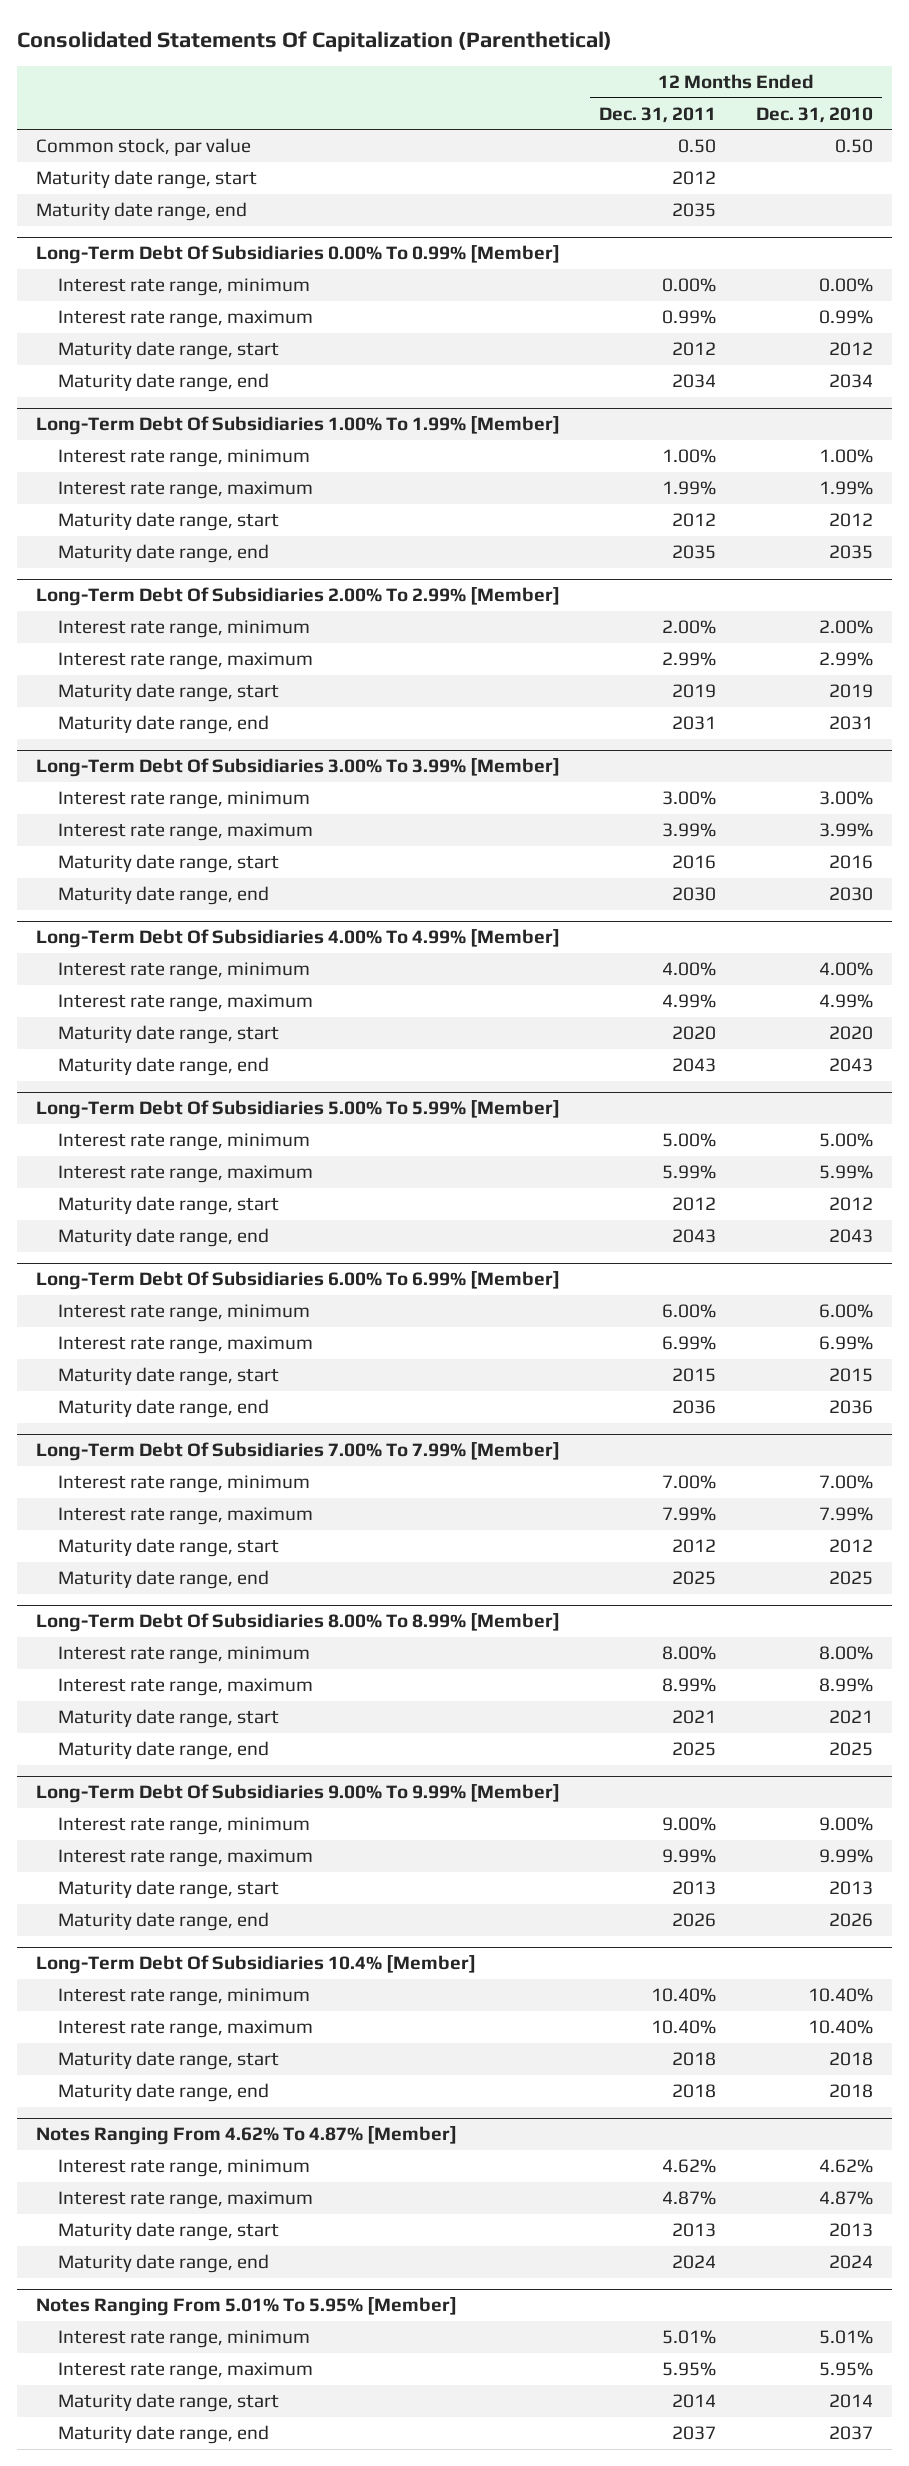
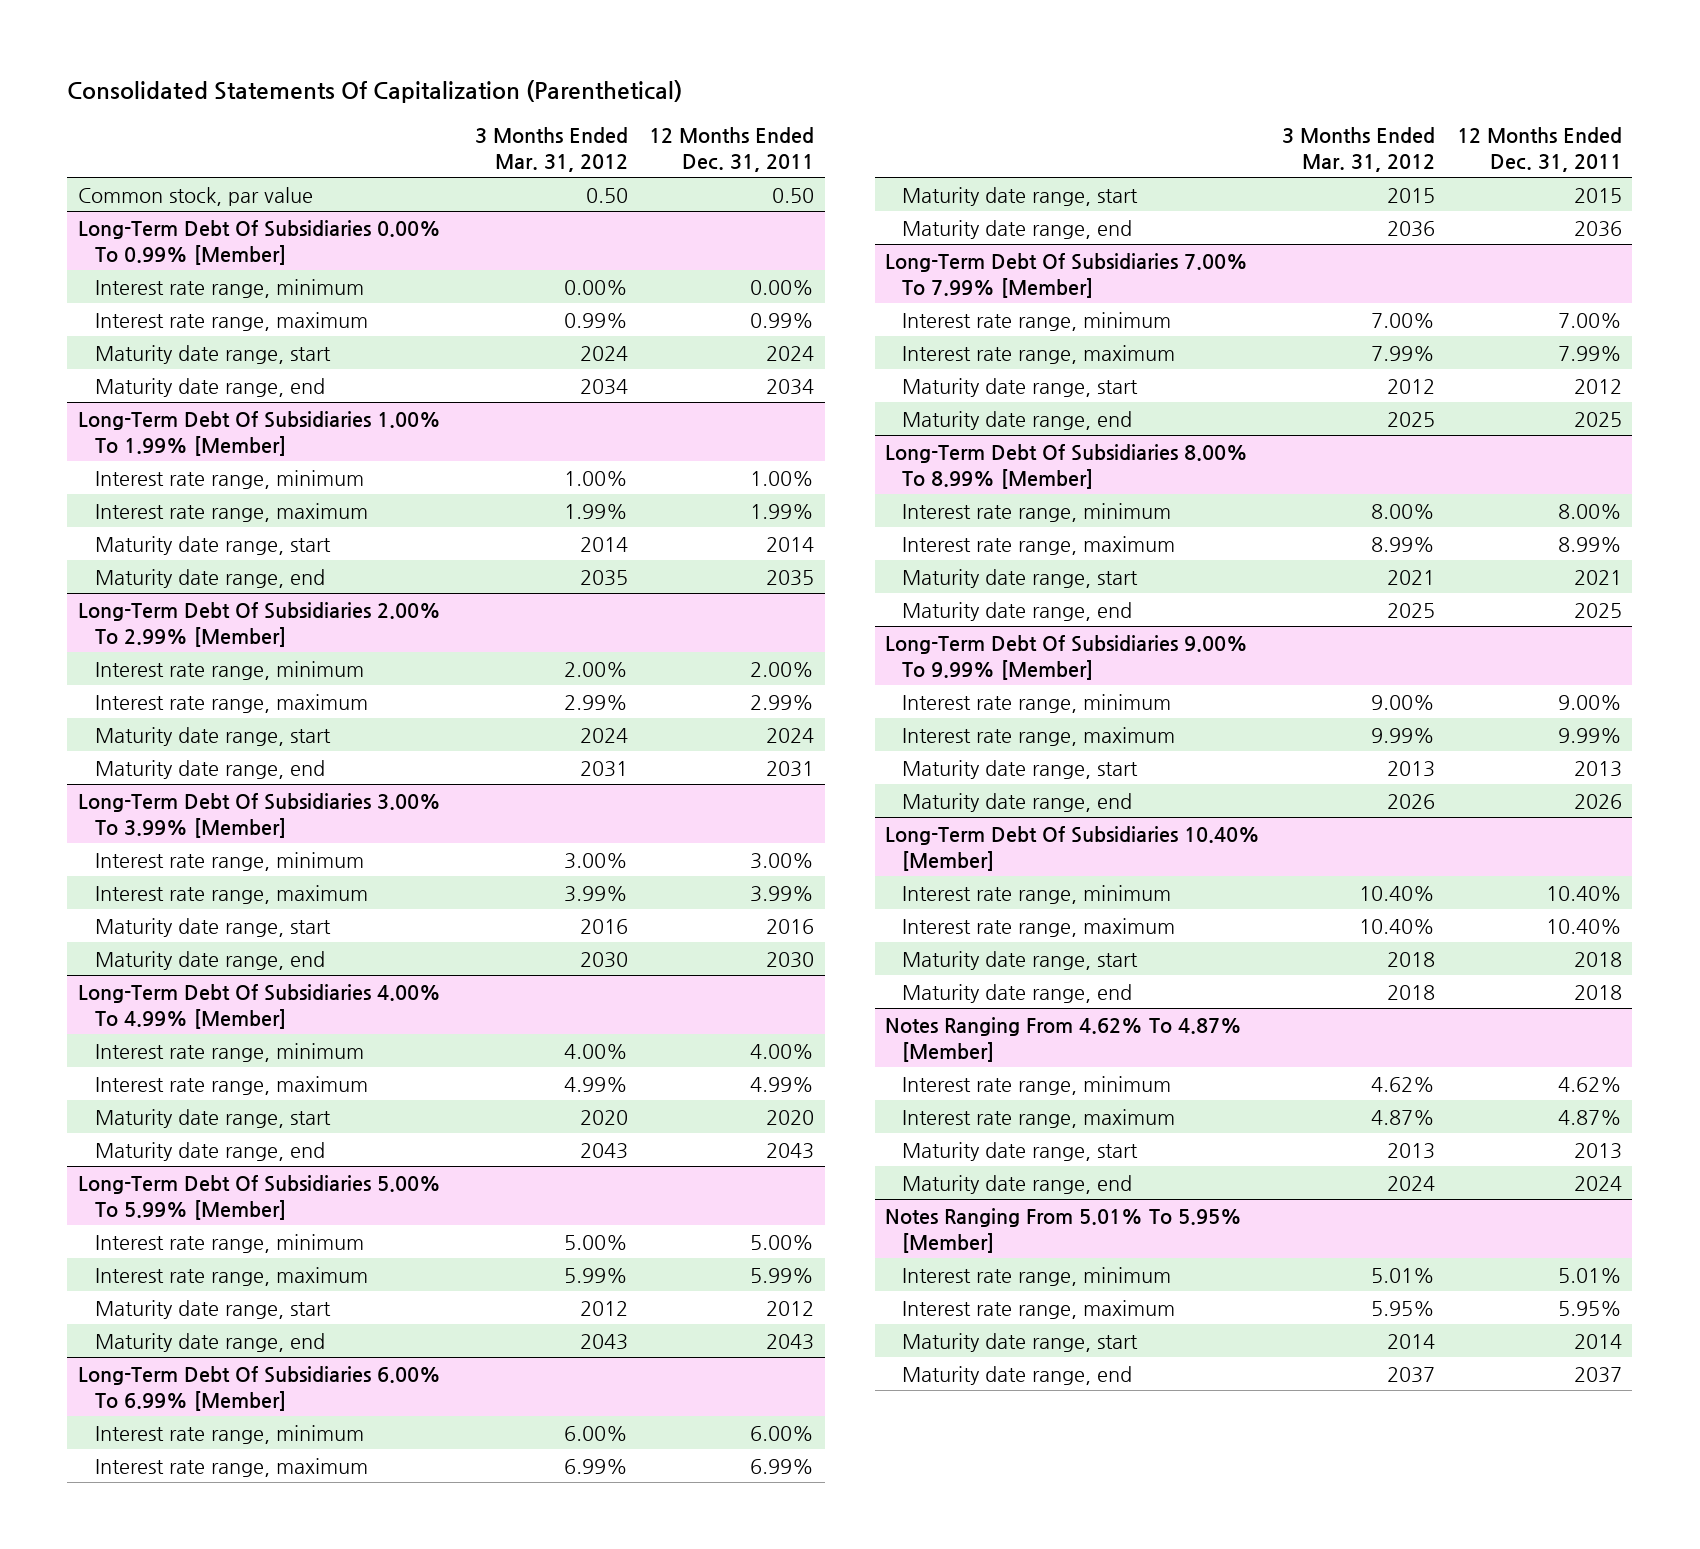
[755,106,873,123] Dec. 31, 2010 -> none
none -> [474,126,628,172] 3 Months Ended Mar. 31, 2012
[36,170,258,190] Maturity date range, start -> none
[36,202,248,222] Maturity date range, end -> none
[672,342,717,357] 2012 -> [766,345,815,361] 2024
[672,513,717,528] 2012 -> [766,536,815,552] 2014
[672,684,717,699] 2019 -> [766,727,815,743] 2024
[36,1955,477,1975] Long-Term Debt Of Subsidiaries 10.4% [Member] -> [885,825,1261,871] Long-Term Debt Of Subsidiaries 10.40% [Member]

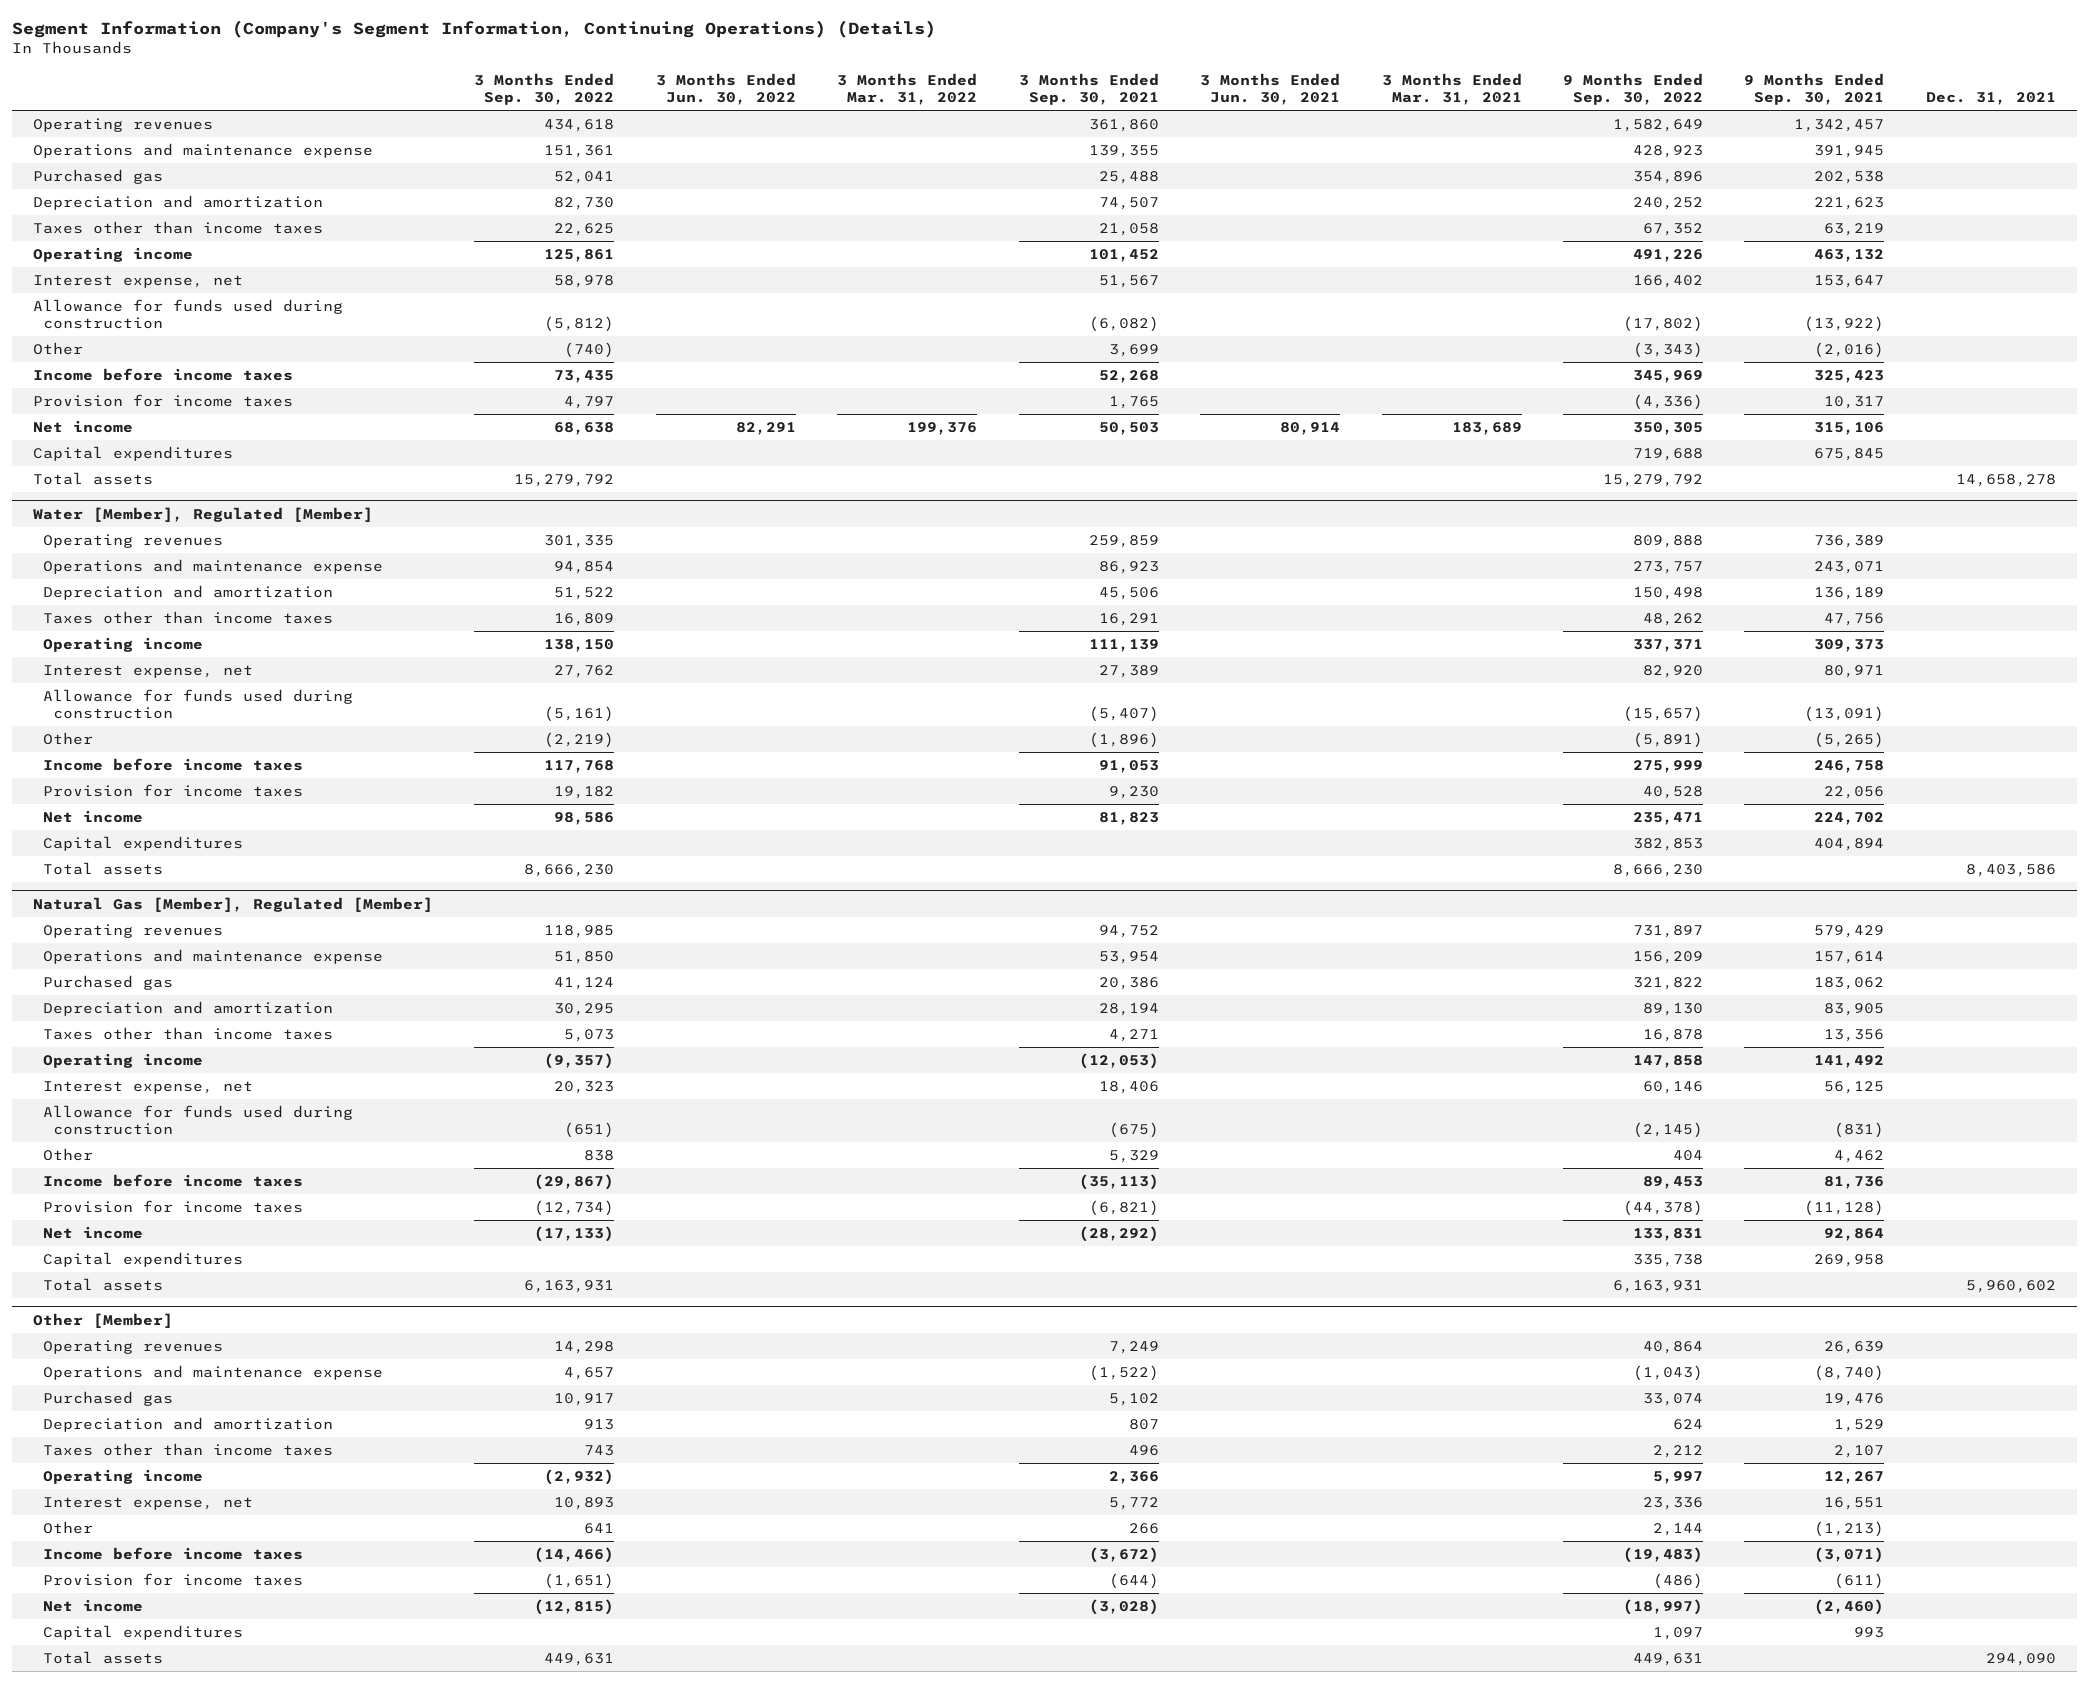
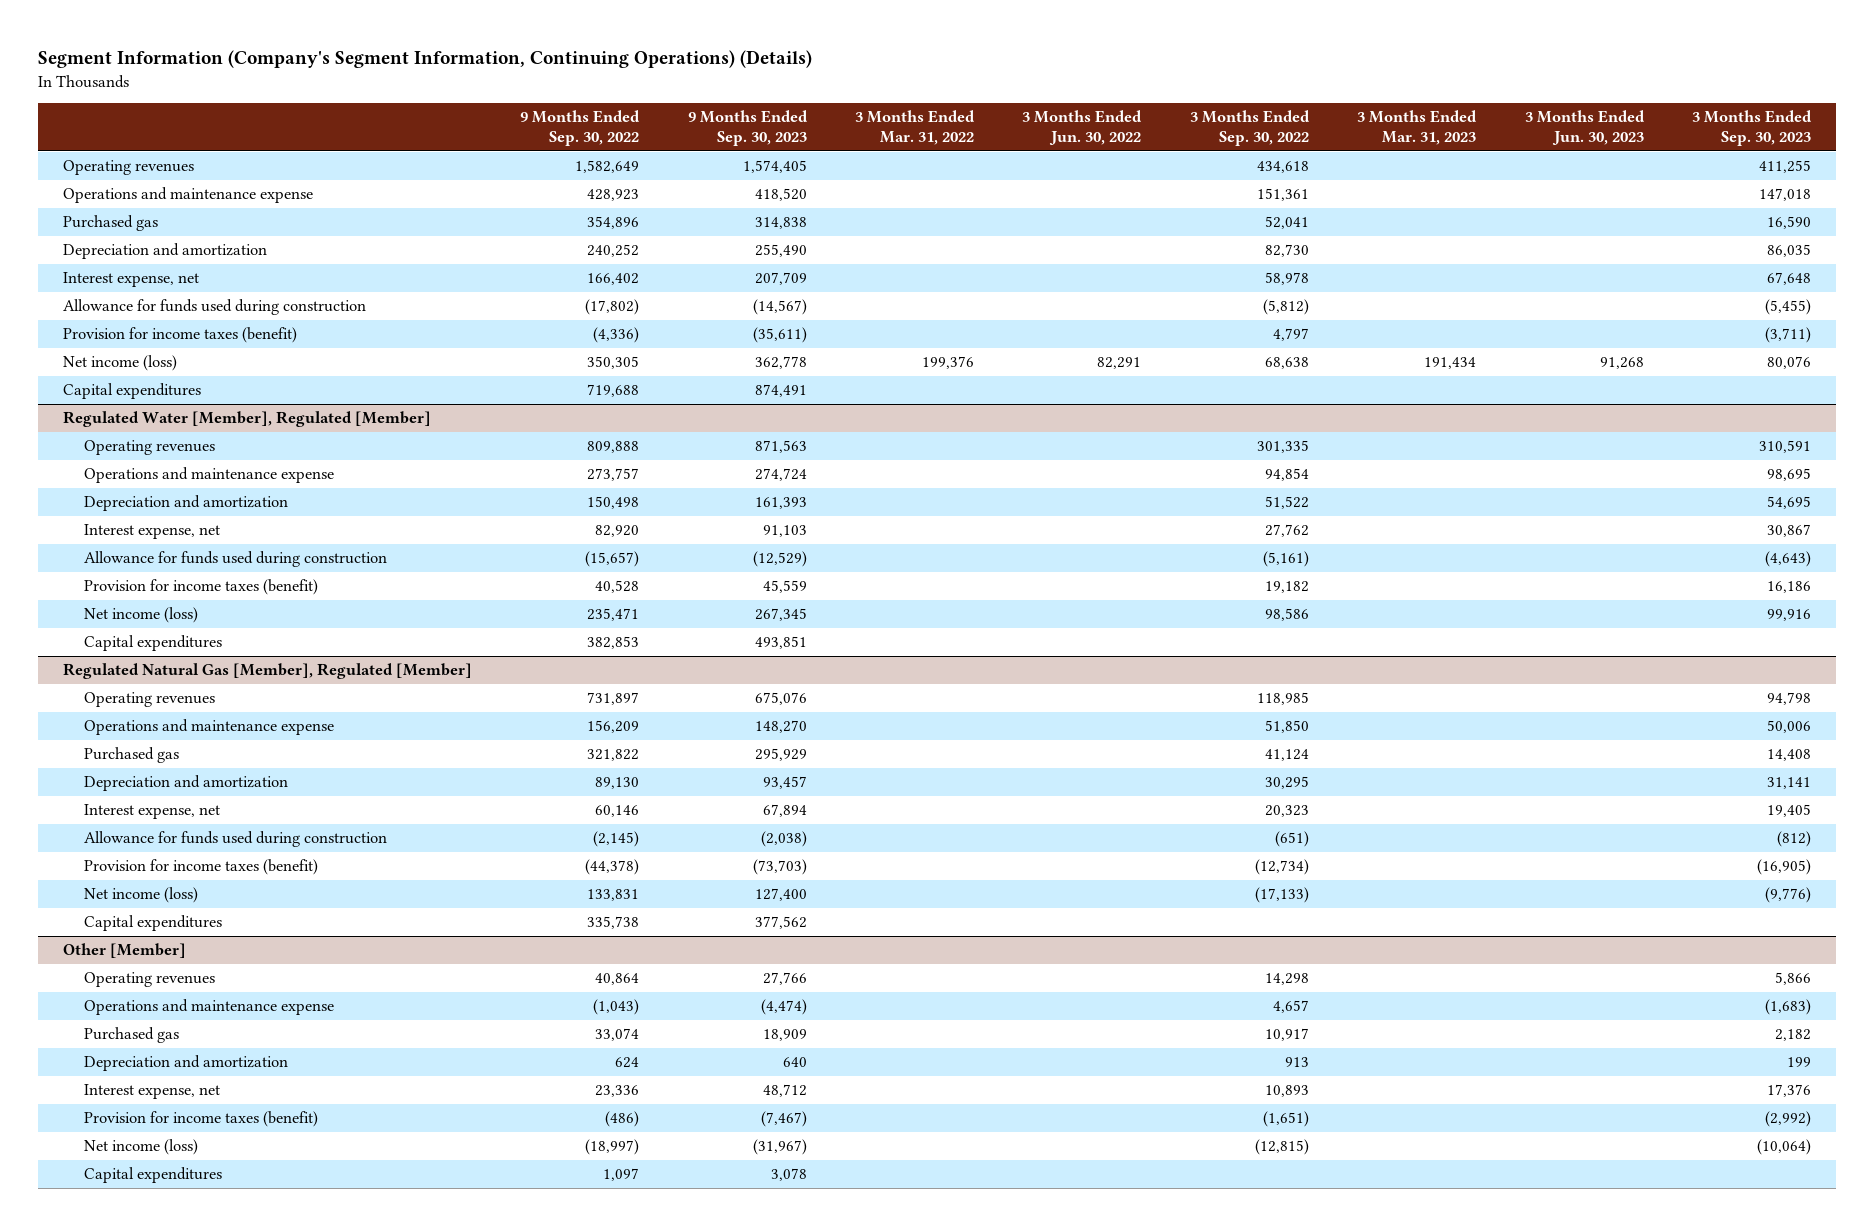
[1018,72,1159,106] 3 Months Ended Sep. 30, 2021 -> none
[1200,72,1341,106] 3 Months Ended Jun. 30, 2021 -> none
[1381,72,1522,106] 3 Months Ended Mar. 31, 2021 -> none
[1744,72,1885,106] 9 Months Ended Sep. 30, 2021 -> none
[1925,92,2056,106] Dec. 31, 2021 -> none
none -> [687,110,808,146] 9 Months Ended Sep. 30, 2023
none -> [1357,110,1478,145] 3 Months Ended Mar. 31, 2023
none -> [1524,110,1645,145] 3 Months Ended Jun. 30, 2023
none -> [1692,110,1813,146] 3 Months Ended Sep. 30, 2023
[32,221,323,235] Taxes other than income taxes -> none
[32,247,193,263] Operating income -> none
[32,342,83,356] Other -> none
[32,368,293,382] Income before income taxes -> none
[32,394,293,408] Provision for income taxes -> [62,327,297,344] Provision for income taxes (benefit)
[32,420,133,434] Net income -> [62,355,177,372] Net income (loss)
[32,472,153,486] Total assets -> none
[32,506,373,522] Water [Member], Regulated [Member] -> [62,411,431,428] Regulated Water [Member], Regulated [Member]
[42,611,333,625] Taxes other than income taxes -> none
[42,637,203,653] Operating income -> none
[42,732,93,746] Other -> none
[42,758,303,772] Income before income taxes -> none
[42,784,303,798] Provision for income taxes -> [83,579,318,596] Provision for income taxes (benefit)
[42,810,143,824] Net income -> [83,607,198,624] Net income (loss)
[42,862,163,876] Total assets -> none
[32,896,433,912] Natural Gas [Member], Regulated [Member] -> [62,663,472,680] Regulated Natural Gas [Member], Regulated [Member]
[42,1027,333,1041] Taxes other than income taxes -> none
[42,1053,203,1069] Operating income -> none
[42,1148,93,1162] Other -> none
[42,1174,303,1188] Income before income taxes -> none
[42,1200,303,1214] Provision for income taxes -> [83,859,318,876] Provision for income taxes (benefit)
[42,1226,143,1240] Net income -> [83,887,198,904] Net income (loss)
[42,1278,163,1292] Total assets -> none
[42,1443,333,1457] Taxes other than income taxes -> none
[42,1469,203,1485] Operating income -> none
[42,1521,93,1535] Other -> none
[42,1547,303,1561] Income before income taxes -> none
[42,1573,303,1587] Provision for income taxes -> [83,1111,318,1128] Provision for income taxes (benefit)
[42,1599,143,1613] Net income -> [83,1139,198,1156] Net income (loss)
[42,1651,163,1665] Total assets -> none

